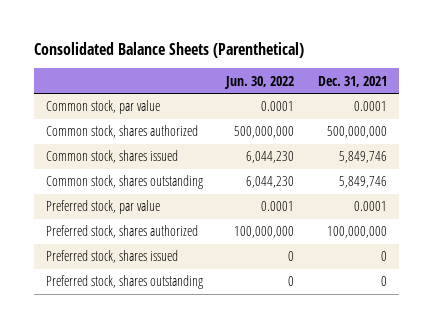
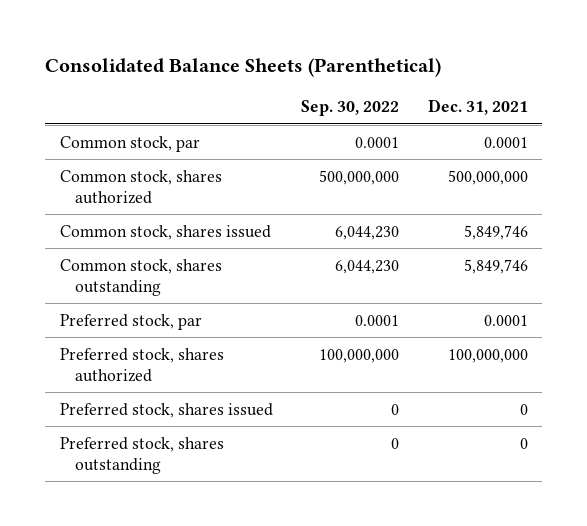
[224,75,295,89] Jun. 30, 2022 -> none
none -> [301,100,400,117] Sep. 30, 2022
[45,100,160,115] Common stock, par value -> [59,135,200,152] Common stock, par
[45,200,160,215] Preferred stock, par value -> [59,313,202,330] Preferred stock, par

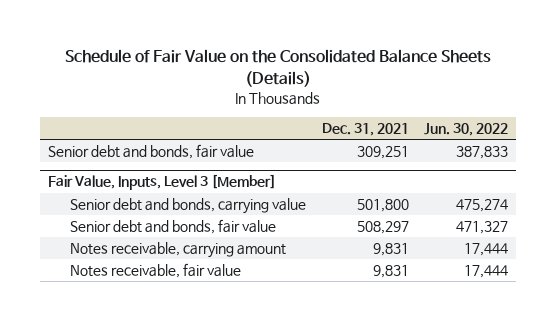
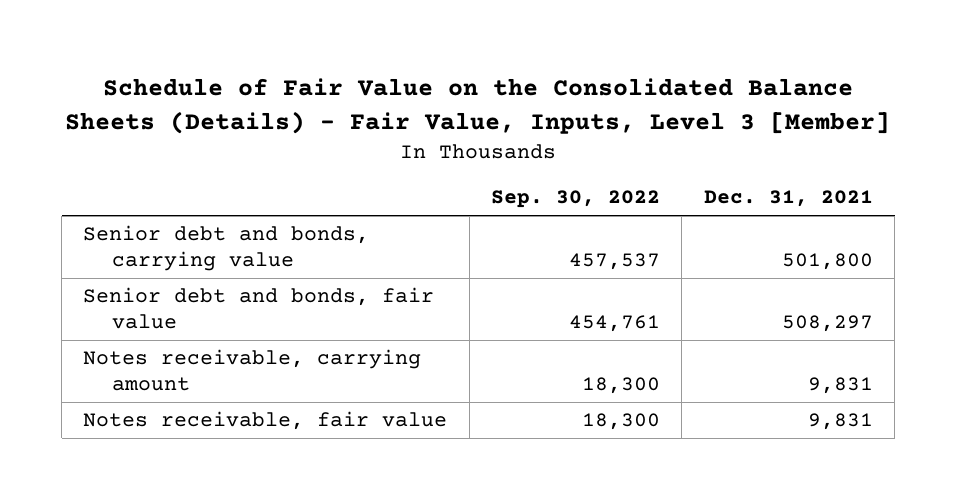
[64,49,491,87] Schedule of Fair Value on the Consolidated Balance Sheets (Details) -> [65,78,891,134] Schedule of Fair Value on the Consolidated Balance Sheets (Details) - Fair Value, Inputs, Level 3 [Member]
[423,123,508,137] Jun. 30, 2022 -> none
none -> [491,190,661,209] Sep. 30, 2022
[48,144,255,160] Senior debt and bonds, fair value -> none
[48,174,277,191] Fair Value, Inputs, Level 3 [Member] -> none

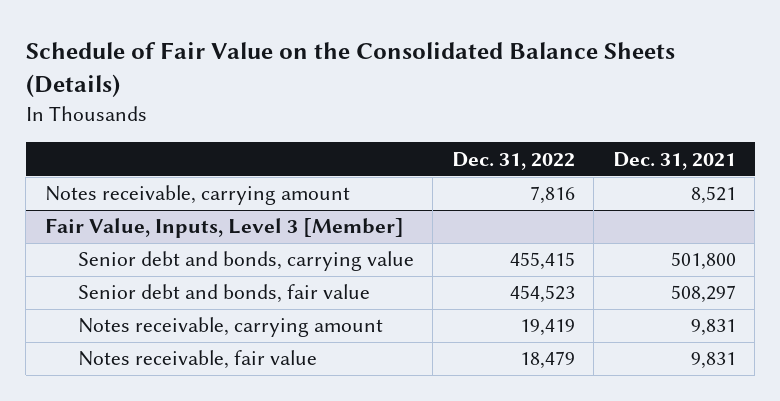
[65,78,891,134] Schedule of Fair Value on the Consolidated Balance Sheets (Details) - Fair Value, Inputs, Level 3 [Member] -> [25,41,675,98] Schedule of Fair Value on the Consolidated Balance Sheets (Details)
[491,190,661,209] Sep. 30, 2022 -> none
none -> [451,151,575,170] Dec. 31, 2022
none -> [44,185,350,206] Notes receivable, carrying amount
none -> [44,218,404,239] Fair Value, Inputs, Level 3 [Member]

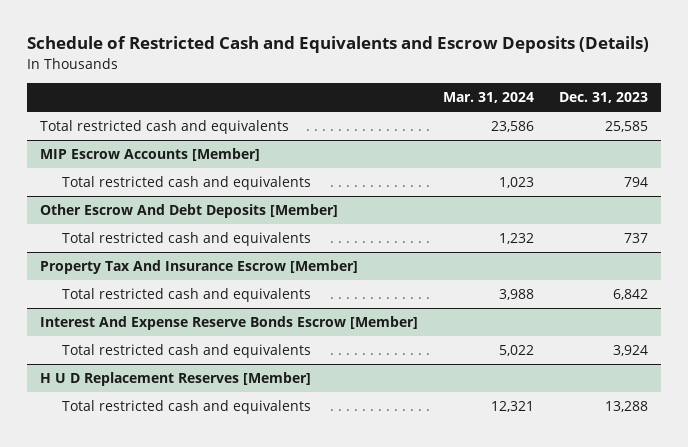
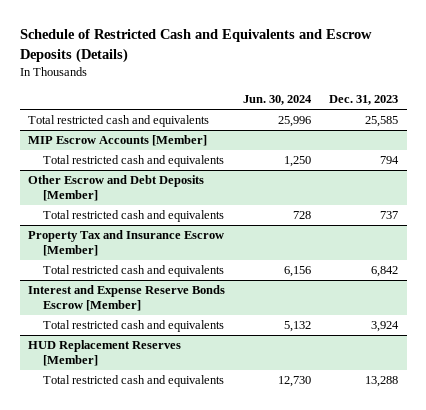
[442,92,534,104] Mar. 31, 2024 -> none
none -> [243,95,313,106] Jun. 30, 2024
[39,204,338,219] Other Escrow And Debt Deposits [Member] -> [28,175,205,202] Other Escrow and Debt Deposits [Member]
[39,260,358,275] Property Tax And Insurance Escrow [Member] -> [28,230,225,257] Property Tax and Insurance Escrow [Member]
[39,316,418,331] Interest And Expense Reserve Bonds Escrow [Member] -> [28,285,226,312] Interest and Expense Reserve Bonds Escrow [Member]
[39,372,311,387] H U D Replacement Reserves [Member] -> [28,340,182,367] HUD Replacement Reserves [Member]

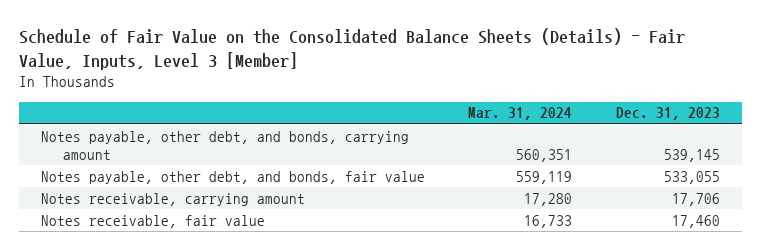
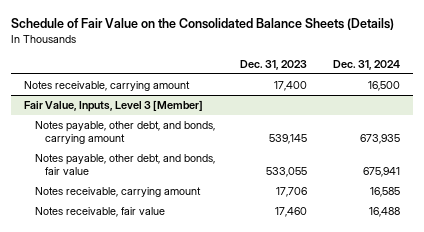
[18,28,685,70] Schedule of Fair Value on the Consolidated Balance Sheets (Details) - Fair Value, Inputs, Level 3 [Member] -> [11,18,395,31] Schedule of Fair Value on the Consolidated Balance Sheets (Details)
[468,107,573,121] Mar. 31, 2024 -> none
none -> [333,60,401,71] Dec. 31, 2024
none -> [24,80,191,91] Notes receivable, carrying amount
none -> [24,99,204,112] Fair Value, Inputs, Level 3 [Member]

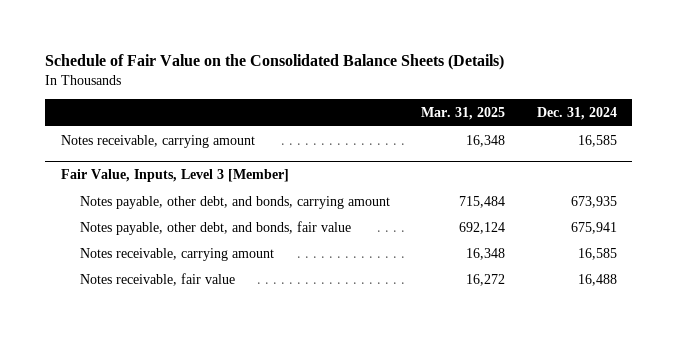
[240,60,308,71] Dec. 31, 2023 -> none
none -> [421,106,506,120] Mar. 31, 2025
[368,80,401,91] 16,500 -> [577,134,617,147] 16,585

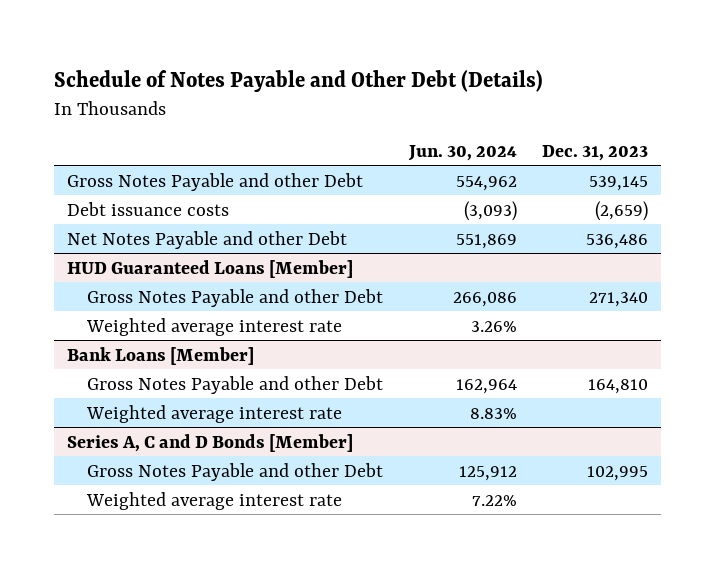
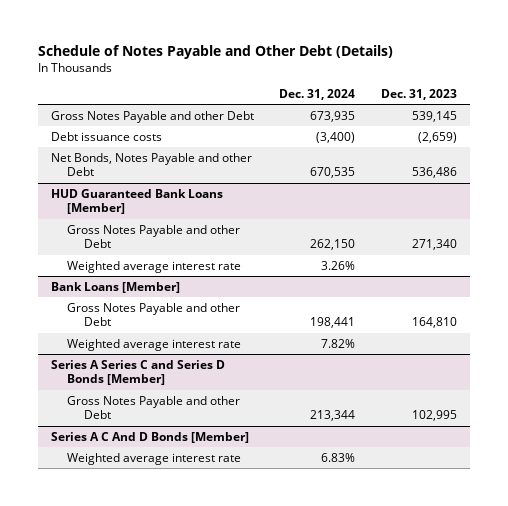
[407,144,517,161] Jun. 30, 2024 -> none
none -> [279,89,356,101] Dec. 31, 2024
[66,230,347,249] Net Notes Payable and other Debt -> [50,152,252,177] Net Bonds, Notes Payable and other Debt
[66,259,353,278] HUD Guaranteed Loans [Member] -> [50,188,223,215] HUD Guaranteed Bank Loans [Member]
[66,433,353,452] Series A, C and D Bonds [Member] -> [50,359,225,386] Series A Series C and Series D Bonds [Member]
none -> [50,431,249,443] Series A C And D Bonds [Member]

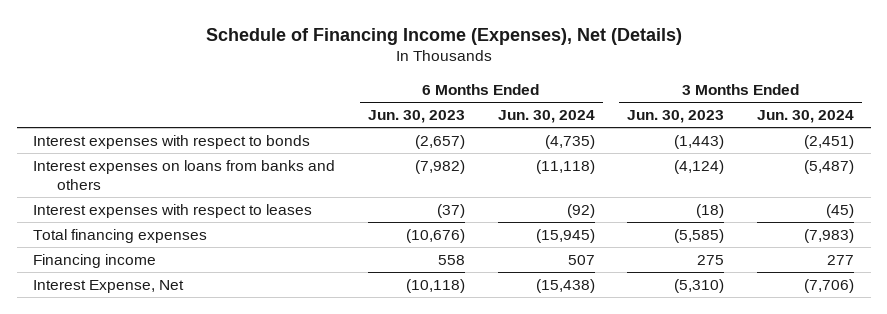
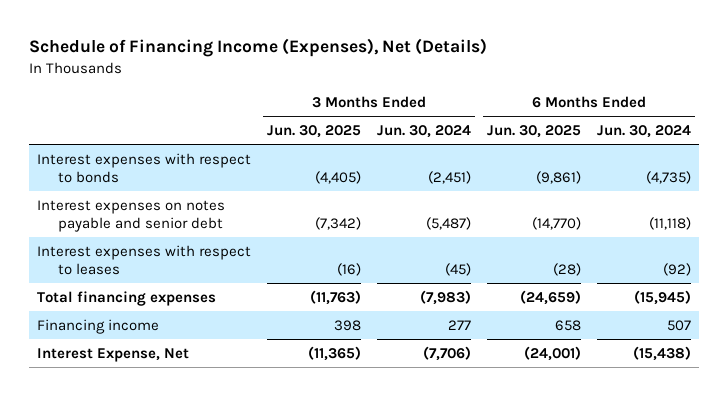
[367,110,465,124] Jun. 30, 2023 -> none
[627,110,725,124] Jun. 30, 2023 -> none
none -> [267,124,362,138] Jun. 30, 2025
none -> [486,124,581,138] Jun. 30, 2025
[32,159,335,190] Interest expenses on loans from banks and others -> [37,199,226,233] Interest expenses on notes payable and senior debt

